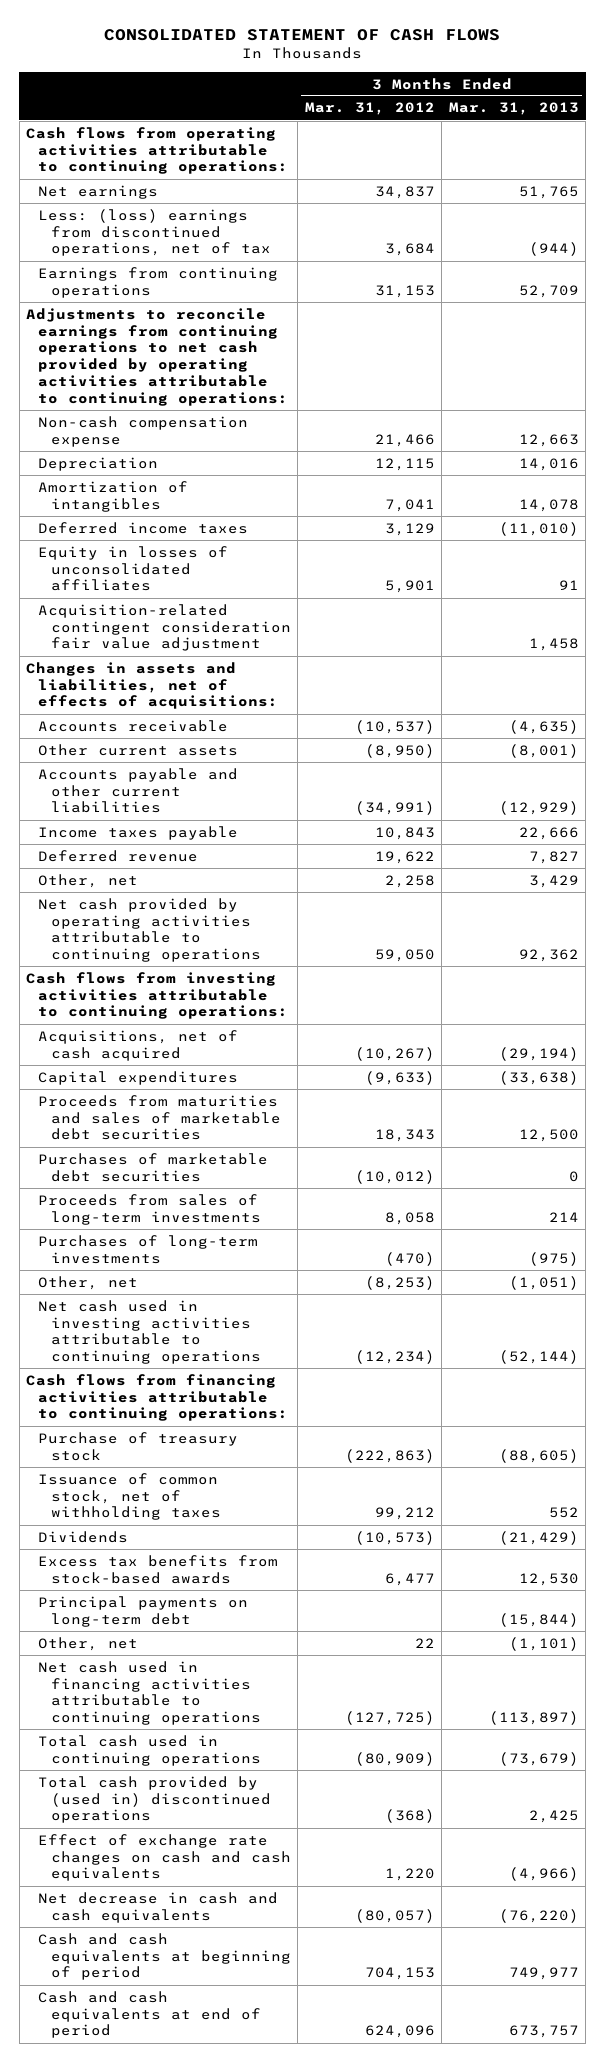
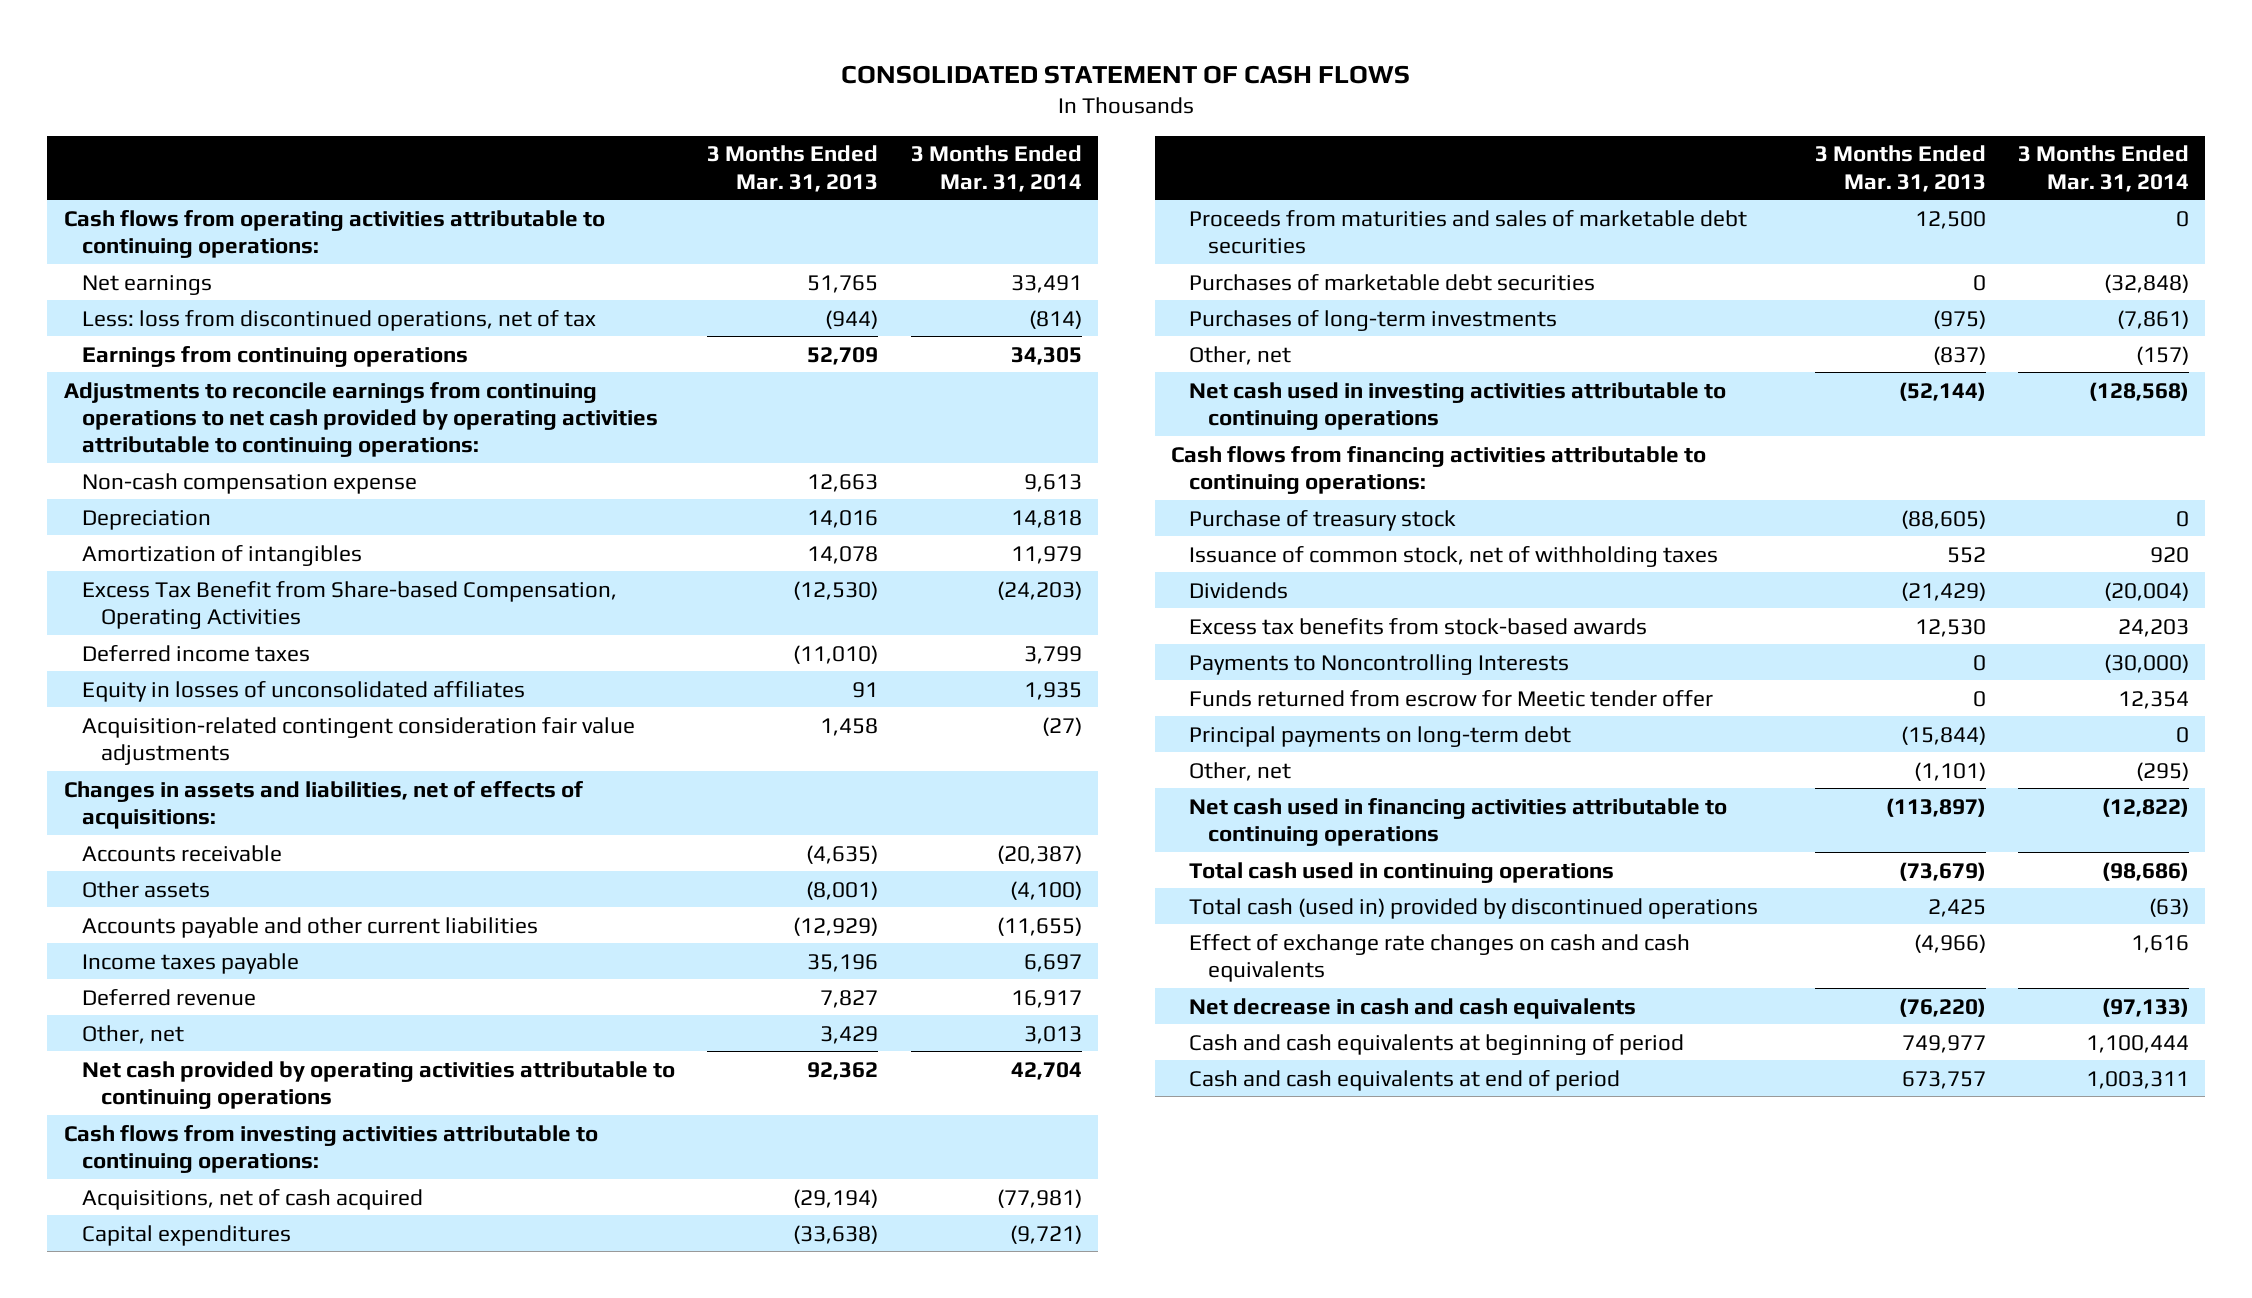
[304,102,435,116] Mar. 31, 2012 -> none
none -> [910,145,1082,192] 3 Months Ended Mar. 31, 2014
[38,208,271,257] Less: (loss) earnings from discontinued operations, net of tax -> [82,309,597,331] Less: loss from discontinued operations, net of tax
none -> [82,580,618,629] Excess Tax Benefit from Share-based Compensation, Operating Activities
[38,603,291,652] Acquisition-related contingent consideration fair value adjustment -> [82,716,636,765] Acquisition-related contingent consideration fair value adjustments
[38,743,239,756] Other current assets -> [82,880,211,898] Other assets
[518,826,579,840] 22,666 -> [807,953,879,972] 35,196
[38,1193,261,1225] Proceeds from sales of long-term investments -> none
[508,1275,579,1290] (1,051) -> [1932,345,1986,365] (837)
none -> [1189,653,1570,675] Payments to Noncontrolling Interests
none -> [1189,689,1714,707] Funds returned from escrow for Meetic tender offer
[38,1775,271,1824] Total cash provided by (used in) discontinued operations -> [1189,897,1759,919] Total cash (used in) provided by discontinued operations

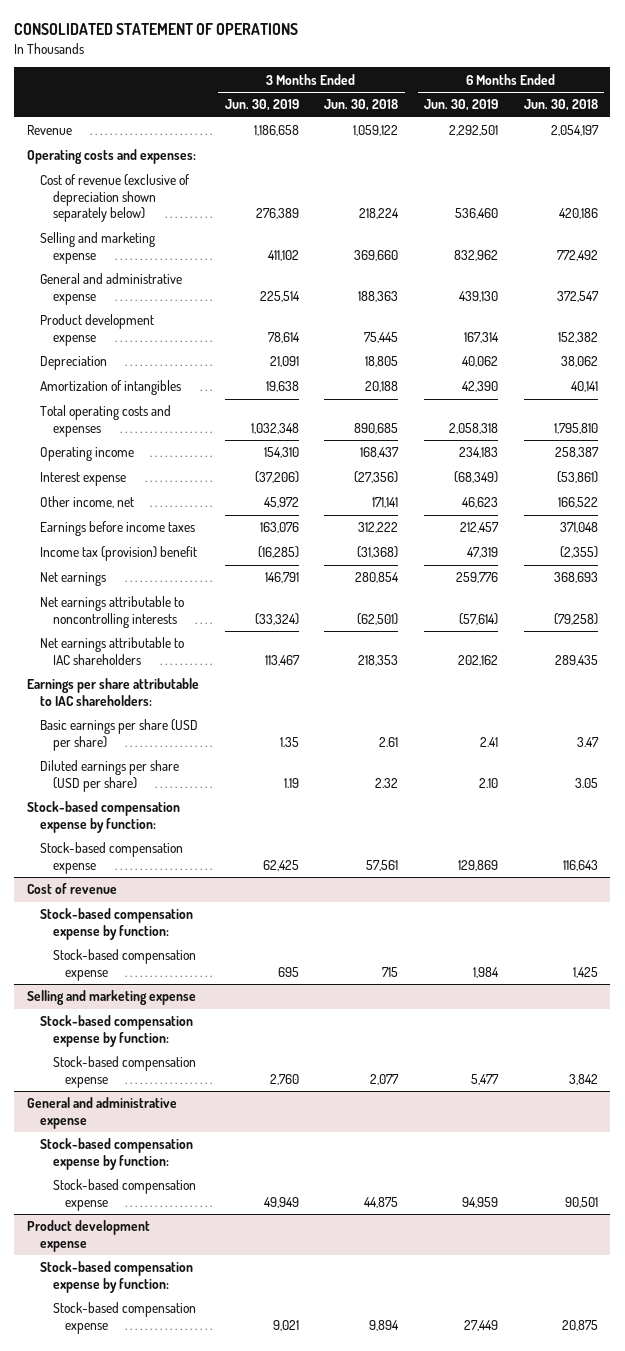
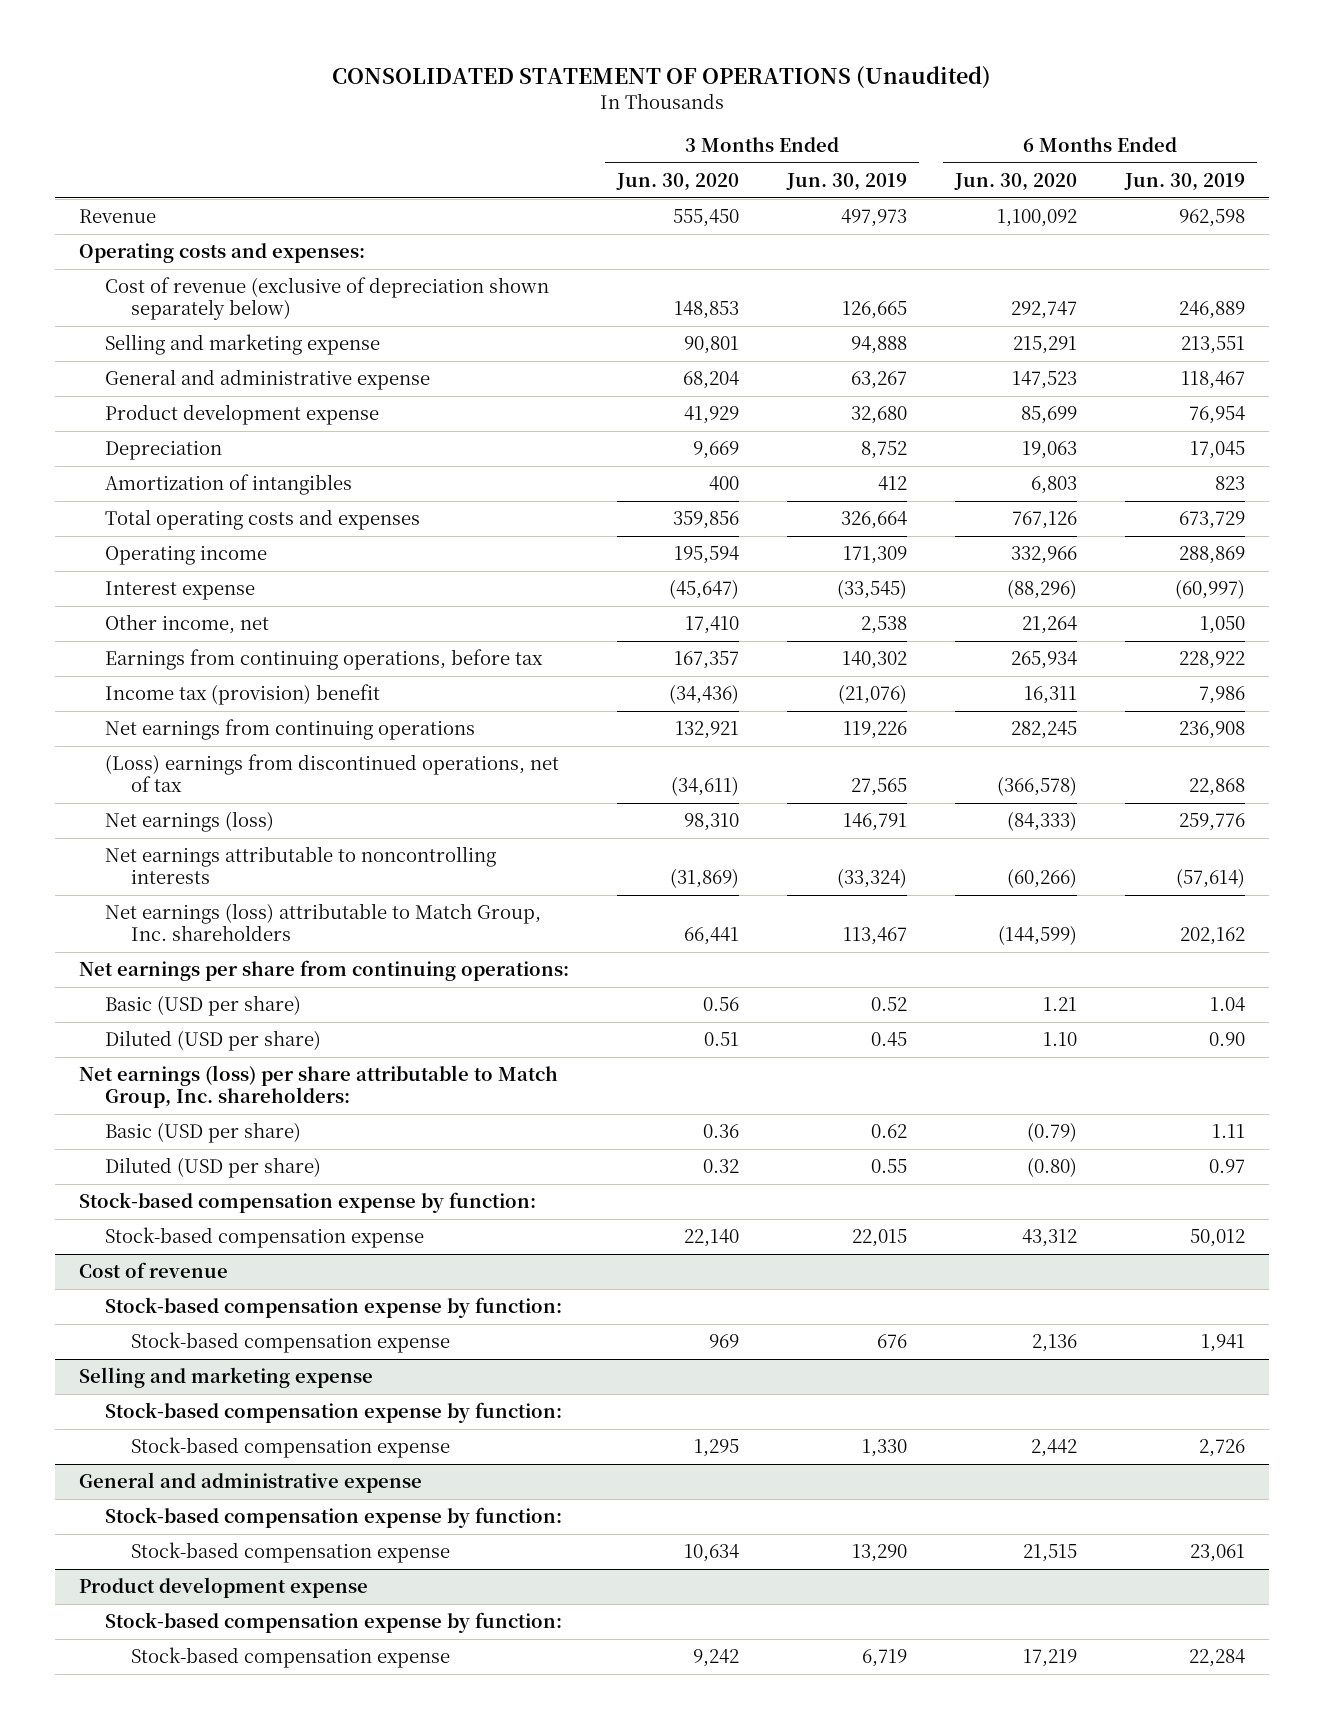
[14,23,299,36] CONSOLIDATED STATEMENT OF OPERATIONS -> [332,65,992,89] CONSOLIDATED STATEMENT OF OPERATIONS (Unaudited)
[324,99,399,112] Jun. 30, 2018 -> none
[523,99,598,112] Jun. 30, 2018 -> none
none -> [616,173,740,192] Jun. 30, 2020
none -> [954,173,1078,192] Jun. 30, 2020
[253,125,299,137] 1,186,658 -> [841,209,908,228] 497,973
[448,125,498,137] 2,292,501 -> [1179,209,1246,228] 962,598
[255,208,299,220] 276,389 -> [842,301,908,320] 126,665
[454,208,498,220] 536,460 -> [1179,301,1246,320] 246,889
[267,249,299,261] 411,102 -> [851,336,908,355] 94,888
[453,249,498,261] 832,962 -> [1181,336,1246,355] 213,551
[259,290,300,302] 225,514 -> [851,371,908,390] 63,267
[458,290,498,302] 439,130 -> [1181,371,1246,390] 118,467
[267,331,300,343] 78,614 -> [851,406,908,425] 32,680
[463,331,499,343] 167,314 -> [1189,406,1246,425] 76,954
[269,356,299,368] 21,091 -> [861,441,908,460] 8,752
[461,356,498,368] 40,062 -> [1190,441,1246,460] 17,045
[265,381,299,393] 19,638 -> [878,476,908,491] 412
[461,381,498,393] 42,390 -> [1215,476,1246,491] 823
[250,422,299,434] 1,032,348 -> [841,511,908,530] 326,664
[448,422,498,434] 2,058,318 -> [1179,511,1246,530] 673,729
[263,447,299,459] 154,310 -> [843,546,908,565] 171,309
[458,447,498,459] 234,183 -> [1179,546,1246,565] 288,869
[254,471,299,484] (37,206) -> [837,579,908,600] (33,545)
[453,471,498,484] (68,349) -> [1175,579,1246,600] (60,997)
[263,497,299,509] 45,972 -> [861,616,908,635] 2,538
[461,497,498,509] 46,623 -> [1200,616,1246,635] 1,050
[39,521,195,537] Earnings before income taxes -> [104,649,543,671] Earnings from continuing operations, before tax
[259,522,299,534] 163,076 -> [842,651,908,670] 140,302
[459,522,499,534] 212,457 -> [1179,651,1246,670] 228,922
[257,546,299,559] (16,285) -> [838,684,908,705] (21,076)
[466,547,498,559] 47,319 -> [1199,686,1246,705] 7,986
none -> [104,719,475,741] Net earnings from continuing operations
none -> [104,754,559,793] (Loss) earnings from discontinued operations, net of tax
[39,572,106,587] Net earnings -> [104,811,274,833] Net earnings (loss)
[39,637,184,665] Net earnings attributable to IAC shareholders -> [104,903,541,942] Net earnings (loss) attributable to Match Group, Inc. shareholders
none -> [78,960,569,982] Net earnings per share from continuing operations:
none -> [104,995,301,1017] Basic (USD per share)
none -> [104,1030,321,1052] Diluted (USD per share)
[27,678,200,706] Earnings per share attributable to IAC shareholders: -> [78,1065,558,1109] Net earnings (loss) per share attributable to Match Group, Inc. shareholders:
[39,719,198,751] Basic earnings per share (USD per share) -> [104,1122,301,1144] Basic (USD per share)
[279,736,299,747] 1.35 -> [871,1124,908,1139] 0.62
[479,736,498,747] 2.41 -> [1212,1124,1246,1139] 1.11
[39,760,179,792] Diluted earnings per share (USD per share) -> [104,1157,321,1179] Diluted (USD per share)
[283,777,299,788] 1.19 -> [871,1159,908,1174] 0.55
[478,777,498,788] 2.10 -> [1209,1159,1246,1174] 0.97
[262,859,299,871] 62,425 -> [852,1229,908,1248] 22,015
[457,859,498,871] 129,869 -> [1190,1229,1246,1248] 50,012
[277,966,299,977] 695 -> [877,1334,908,1349] 676
[472,966,499,978] 1,984 -> [1201,1334,1246,1353] 1,941
[269,1073,299,1085] 2,760 -> [862,1439,908,1458] 1,330
[470,1073,499,1085] 5,477 -> [1199,1439,1246,1458] 2,726
[263,1196,299,1208] 49,949 -> [852,1544,908,1563] 13,290
[461,1196,498,1208] 94,959 -> [1190,1544,1246,1563] 23,061
[272,1319,299,1331] 9,021 -> [862,1649,908,1668] 6,719
[463,1319,498,1331] 27,449 -> [1189,1649,1246,1668] 22,284

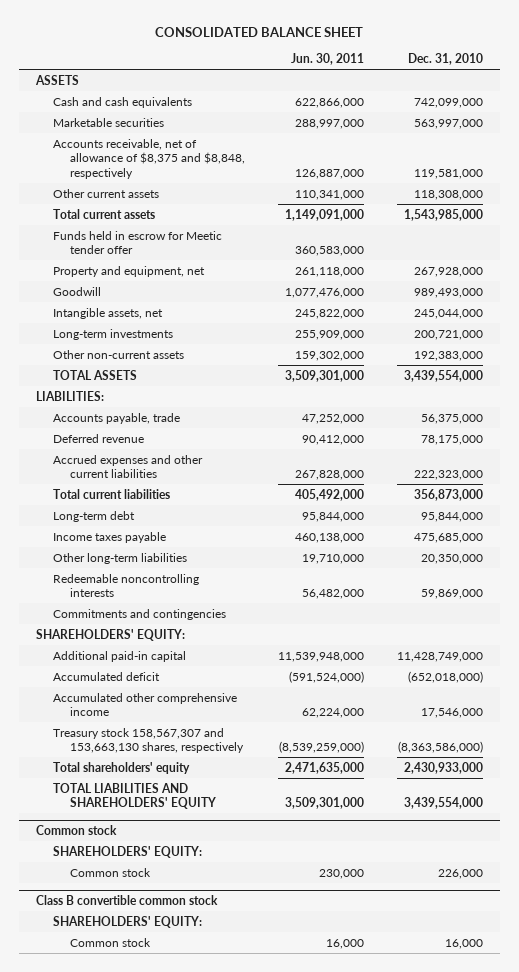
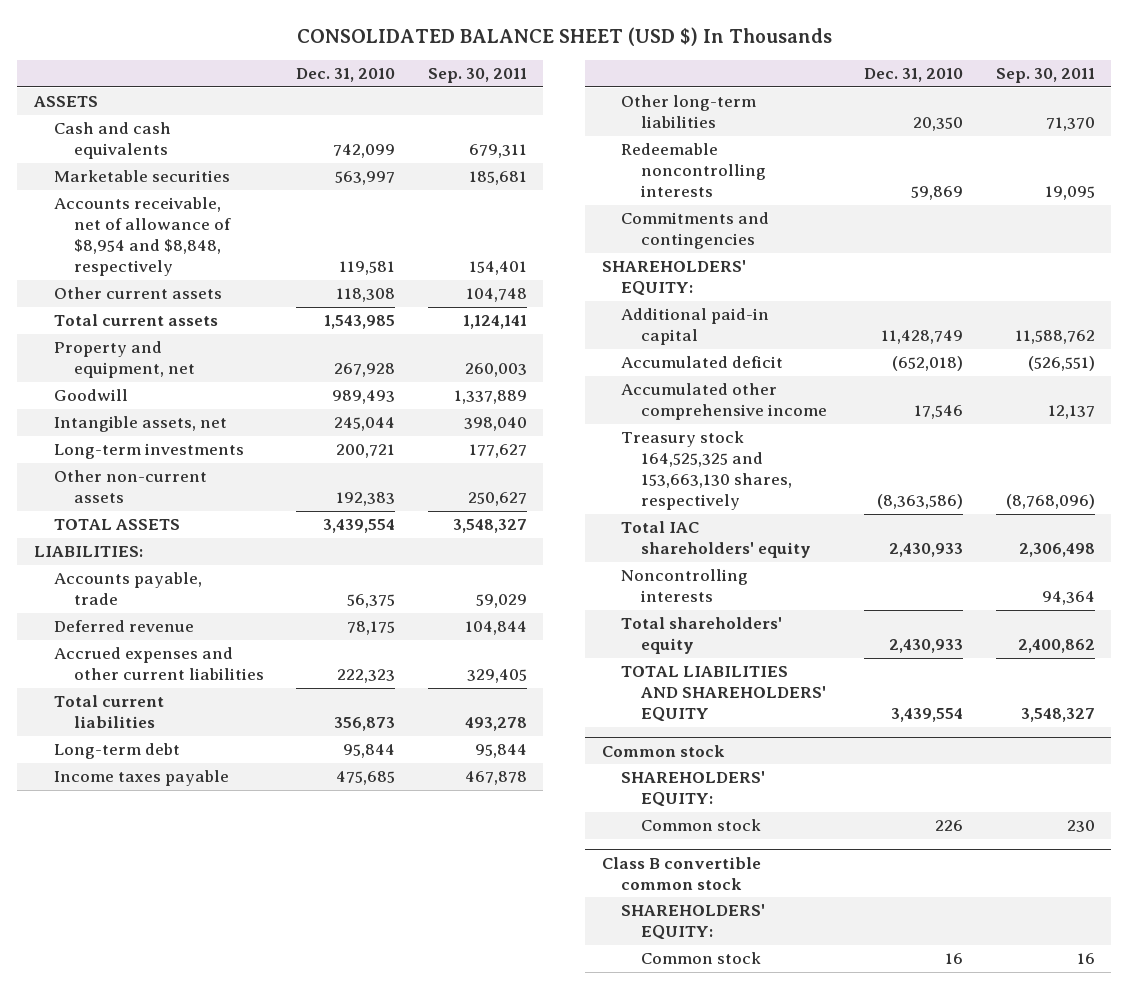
[155,26,364,37] CONSOLIDATED BALANCE SHEET -> [297,27,833,47] CONSOLIDATED BALANCE SHEET (USD $) In Thousands
[291,52,365,65] Jun. 30, 2011 -> none
none -> [427,68,527,84] Sep. 30, 2011
[52,230,222,255] Funds held in escrow for Meetic tender offer -> none
[414,97,484,108] 742,099,000 -> [333,144,396,159] 742,099
[414,118,484,129] 563,997,000 -> [335,171,396,186] 563,997
[52,138,246,179] Accounts receivable, net of allowance of $8,375 and $8,848, respectively -> [53,197,231,277] Accounts receivable, net of allowance of $8,954 and $8,848, respectively
[414,168,484,179] 119,581,000 -> [339,261,396,276] 119,581
[414,189,484,200] 118,308,000 -> [336,288,396,303] 118,308
[404,208,484,221] 1,543,985,000 -> [324,315,396,330] 1,543,985
[414,266,484,277] 267,928,000 -> [334,363,396,378] 267,928
[414,287,484,298] 989,493,000 -> [332,390,396,405] 989,493
[414,308,484,319] 245,044,000 -> [334,417,396,432] 245,044
[414,329,484,340] 200,721,000 -> [336,444,396,459] 200,721
[414,350,484,361] 192,383,000 -> [336,492,396,507] 192,383
[404,369,484,382] 3,439,554,000 -> [323,519,396,534] 3,439,554
[421,413,484,424] 56,375,000 -> [347,594,396,609] 56,375
[421,434,484,445] 78,175,000 -> [347,621,396,636] 78,175
[414,470,484,481] 222,323,000 -> [337,669,396,684] 222,323
[414,488,484,501] 356,873,000 -> [334,717,396,732] 356,873
[421,511,484,522] 95,844,000 -> [343,744,396,759] 95,844
[414,532,484,543] 475,685,000 -> [336,771,396,786] 475,685
[421,553,484,564] 20,350,000 -> [913,117,964,132] 20,350
[421,589,484,600] 59,869,000 -> [911,186,964,201] 59,869
[397,651,484,662] 11,428,749,000 -> [881,330,964,345] 11,428,749
[408,670,484,683] (652,018,000) -> [892,356,964,372] (652,018)
[421,708,484,719] 17,546,000 -> [914,405,964,420] 17,546
[52,727,245,754] Treasury stock 158,567,307 and 153,663,130 shares, respectively -> [621,431,793,511] Treasury stock 164,525,325 and 153,663,130 shares, respectively
[398,741,484,754] (8,363,586,000) -> [877,494,964,510] (8,363,586)
none -> [621,521,812,559] Total IAC shareholders' equity
none -> [621,569,749,603] Noncontrolling interests
[404,761,484,774] 2,430,933,000 -> [889,639,964,654] 2,430,933
[404,797,484,810] 3,439,554,000 -> [891,708,964,723] 3,439,554
[438,868,484,879] 226,000 -> [935,820,964,832] 226
[445,938,484,949] 16,000 -> [945,953,964,965] 16

